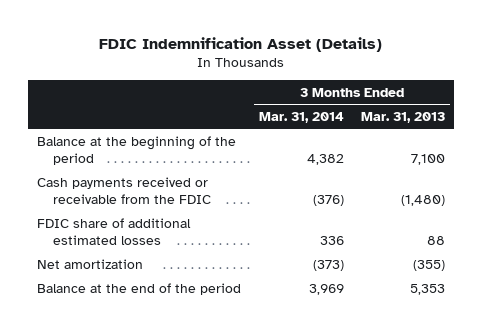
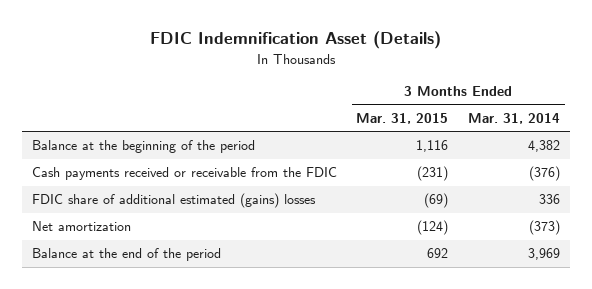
[361,111,446,123] Mar. 31, 2013 -> none
none -> [356,112,449,124] Mar. 31, 2015
[37,217,192,245] FDIC share of additional estimated losses -> [32,193,317,209] FDIC share of additional estimated (gains) losses

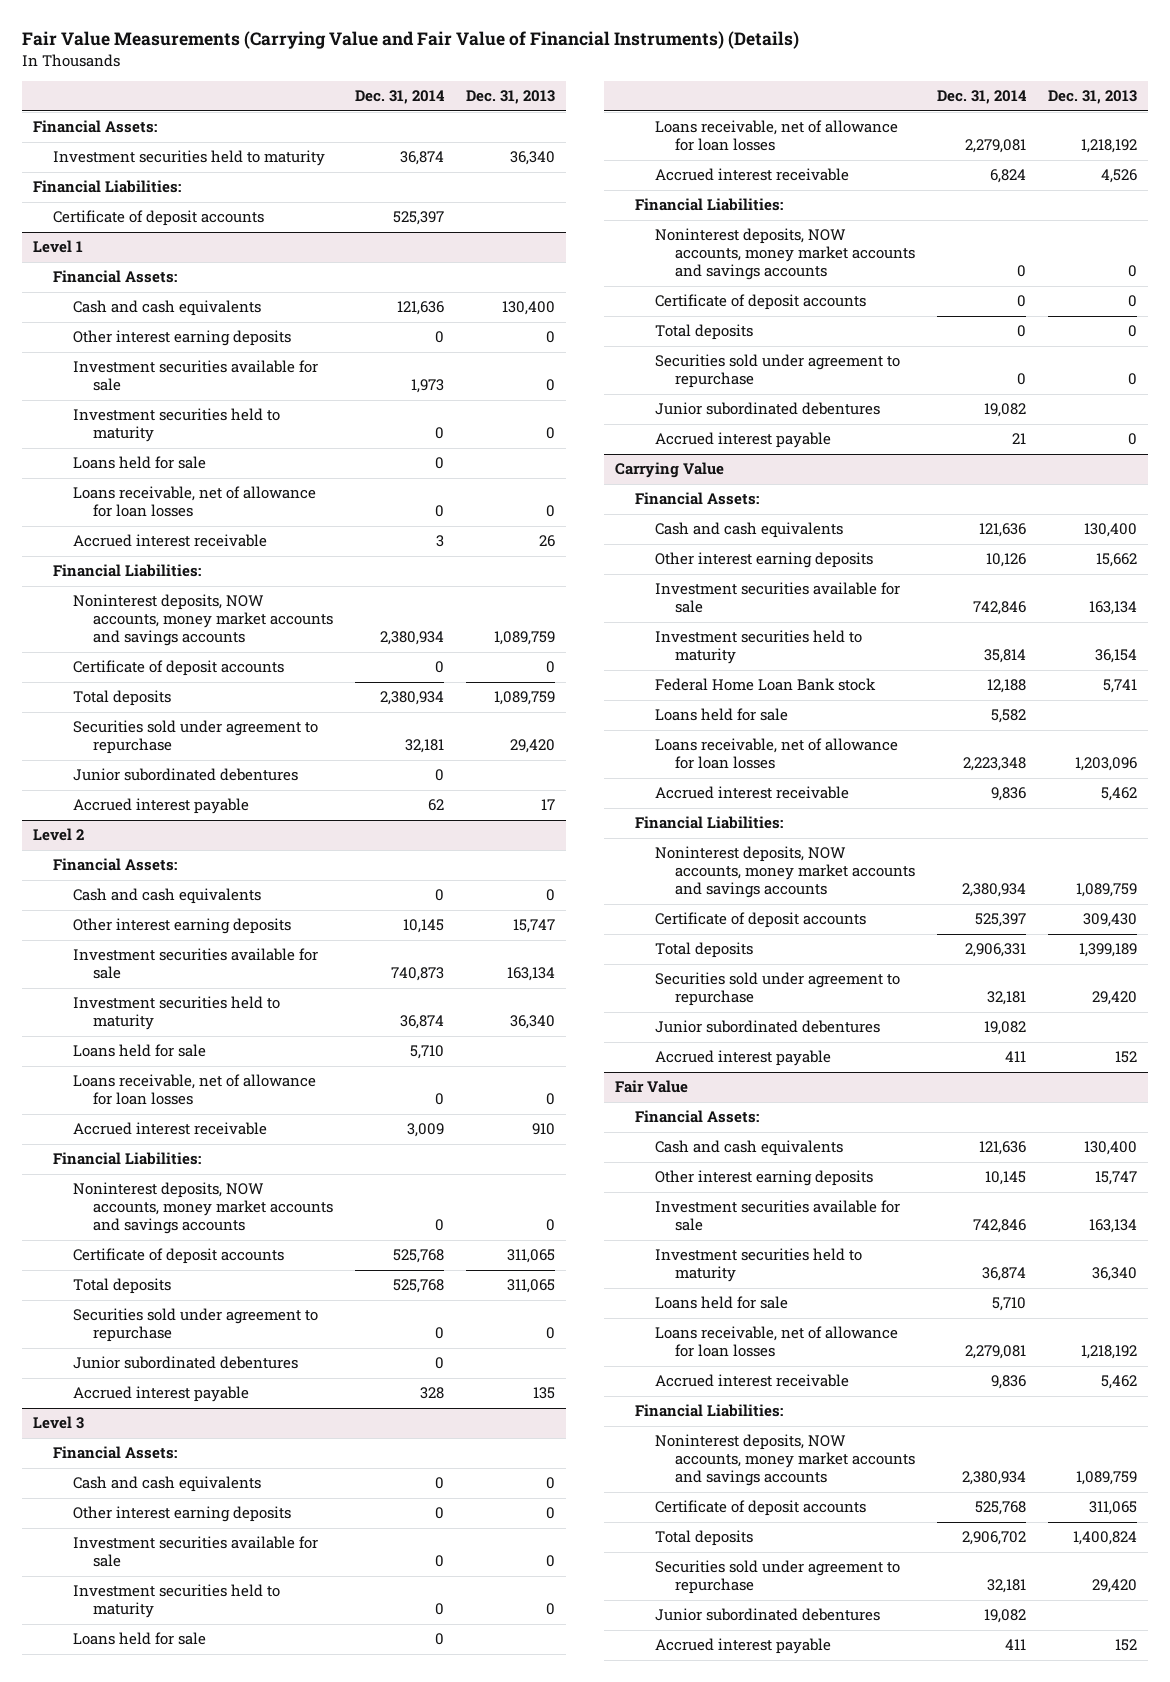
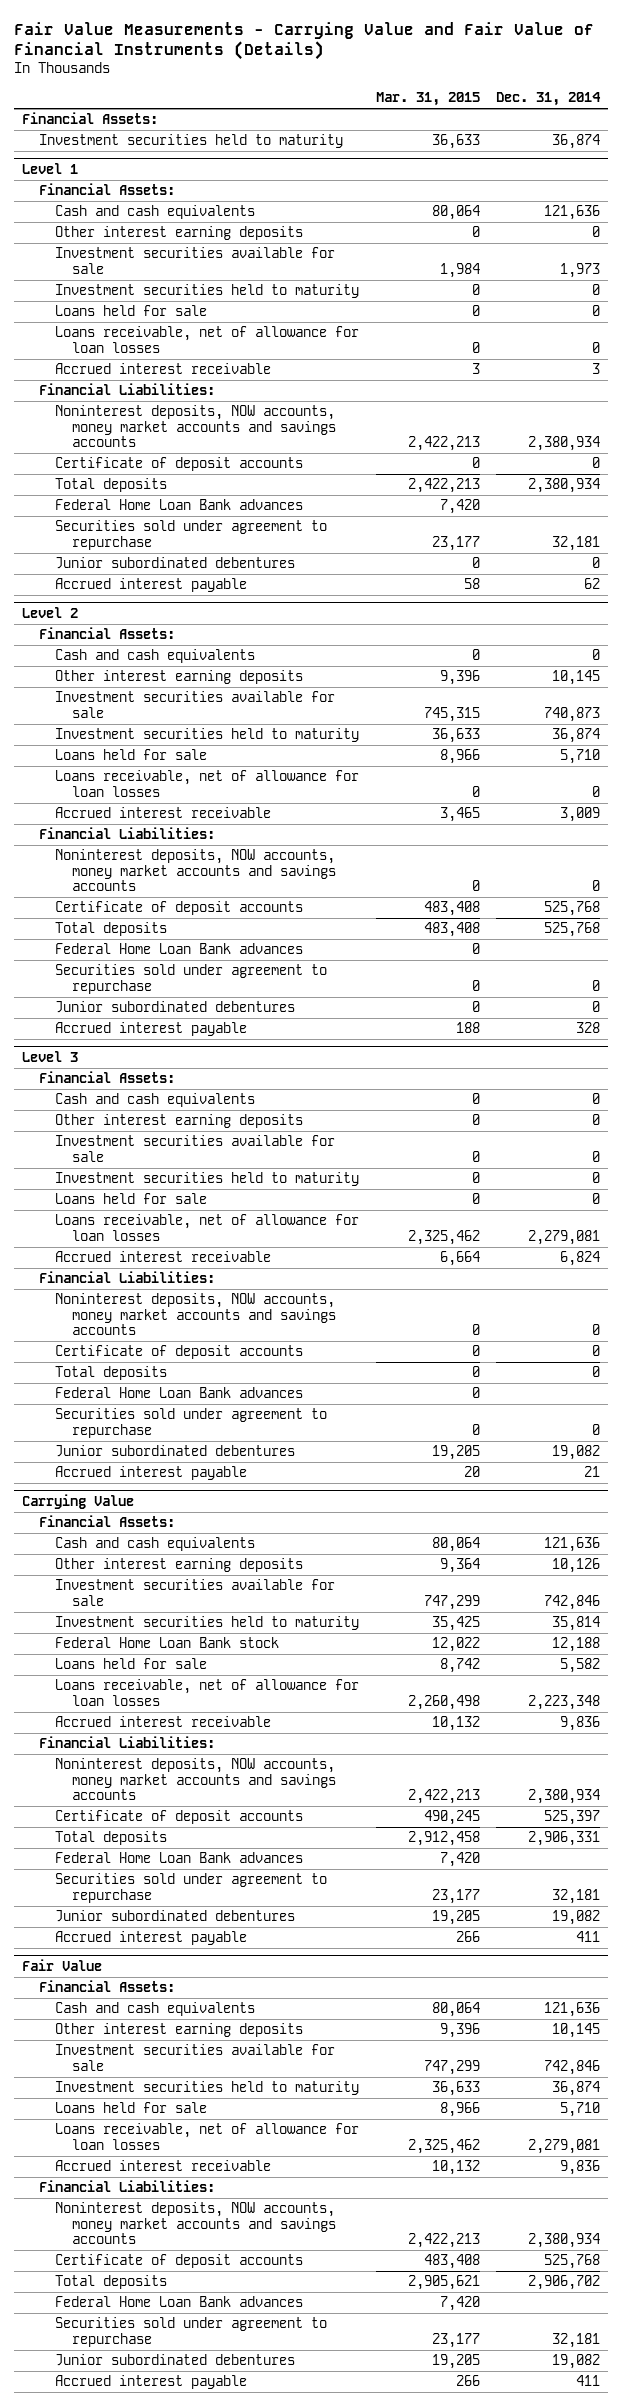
[21,31,799,50] Fair Value Measurements (Carrying Value and Fair Value of Financial Instruments) (Details) -> [13,21,594,61] Fair Value Measurements - Carrying Value and Fair Value of Financial Instruments (Details)
[465,90,555,105] Dec. 31, 2013 -> none
none -> [375,92,480,107] Mar. 31, 2015
[32,180,181,194] Financial Liabilities: -> none
[52,210,264,227] Certificate of deposit accounts -> none
none -> [55,499,304,511] Federal Home Loan Bank advances
none -> [55,943,304,955] Federal Home Loan Bank advances
none -> [55,1387,304,1399] Federal Home Loan Bank advances
none -> [55,1852,304,1864] Federal Home Loan Bank advances
none -> [55,2296,304,2308] Federal Home Loan Bank advances

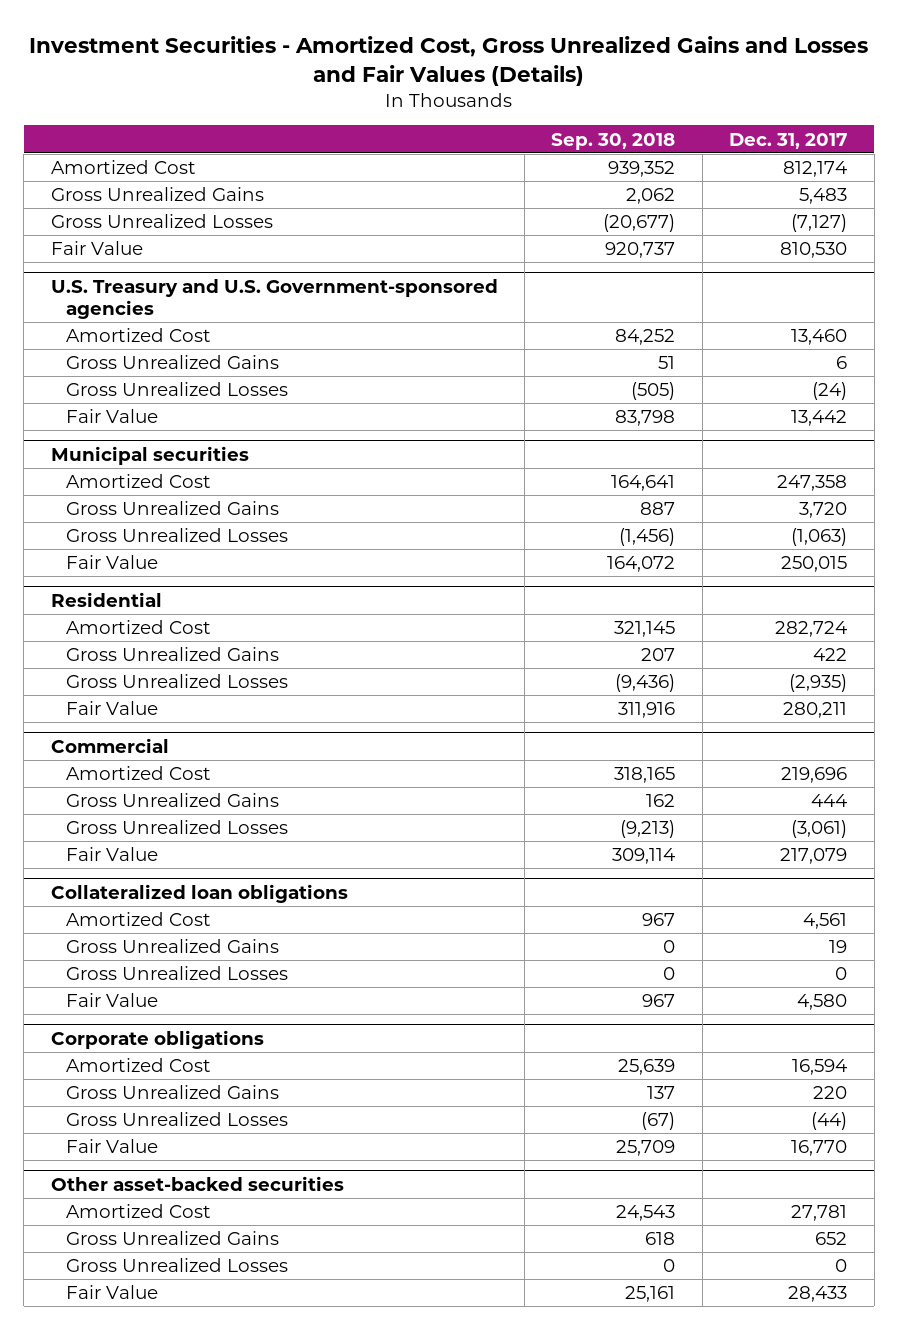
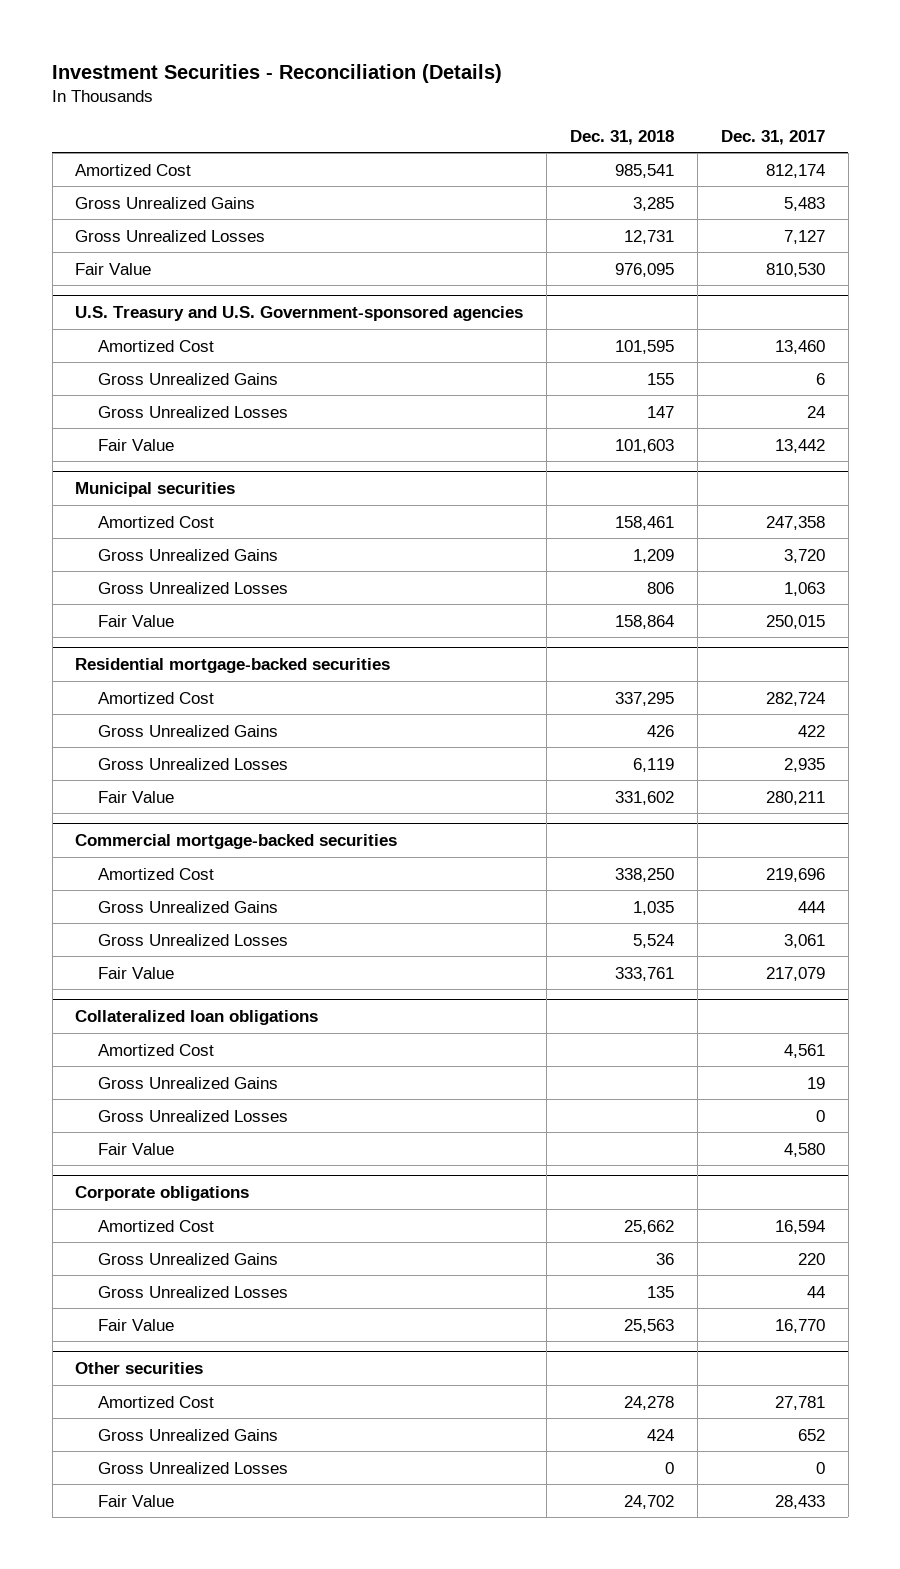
[28,35,868,86] Investment Securities - Amortized Cost, Gross Unrealized Gains and Losses and Fair Values (Details) -> [52,63,503,83] Investment Securities - Reconciliation (Details)
[551,132,676,150] Sep. 30, 2018 -> none
none -> [570,129,675,145] Dec. 31, 2018
[791,214,848,233] (7,127) -> [783,229,825,244] 7,127
[812,382,848,401] (24) -> [806,405,825,418] 24
[791,528,848,547] (1,063) -> [783,581,825,596] 1,063
[50,591,162,607] Residential -> [75,658,391,674] Residential mortgage-backed securities
[789,674,848,693] (2,935) -> [783,757,825,772] 2,935
[50,737,169,753] Commercial -> [75,834,398,850] Commercial mortgage-backed securities
[791,820,848,839] (3,061) -> [783,933,825,948] 3,061
[811,1112,848,1131] (44) -> [806,1285,825,1298] 44
[50,1175,344,1191] Other asset-backed securities -> [75,1362,204,1375] Other securities

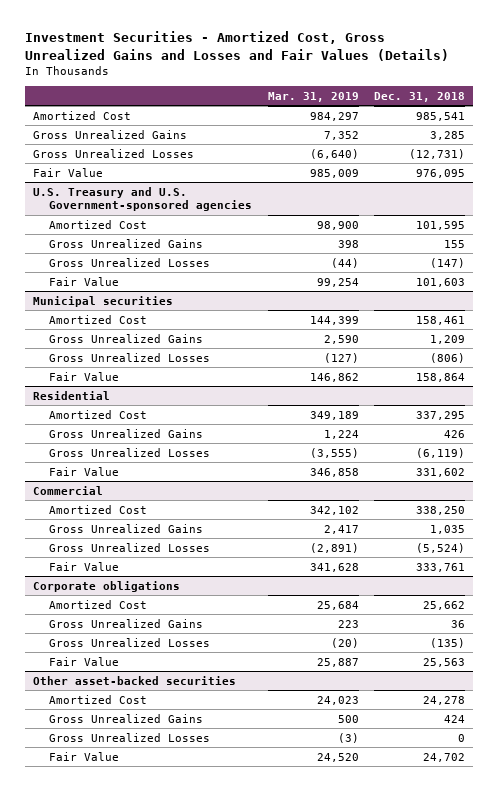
[52,63,503,83] Investment Securities - Reconciliation (Details) -> [24,31,449,61] Investment Securities - Amortized Cost, Gross Unrealized Gains and Losses and Fair Values (Details)
[720,129,825,145] Dec. 31, 2017 -> none
none -> [267,91,359,102] Mar. 31, 2019
[624,229,675,244] 12,731 -> [409,148,466,159] (12,731)
[647,405,675,418] 147 -> [430,257,466,268] (147)
[647,581,675,594] 806 -> [430,352,466,363] (806)
[75,658,391,674] Residential mortgage-backed securities -> [32,390,110,400] Residential
[633,757,675,772] 6,119 -> [416,447,466,458] (6,119)
[75,834,398,850] Commercial mortgage-backed securities -> [32,485,103,495] Commercial
[633,933,675,948] 5,524 -> [416,542,466,553] (5,524)
[75,1010,319,1026] Collateralized loan obligations -> none
[98,1043,215,1056] Amortized Cost -> none
[98,1076,279,1089] Gross Unrealized Gains -> none
[98,1109,289,1122] Gross Unrealized Losses -> none
[98,1142,175,1155] Fair Value -> none
[647,1285,675,1298] 135 -> [430,637,466,648] (135)
[75,1362,204,1375] Other securities -> [32,675,236,685] Other asset-backed securities

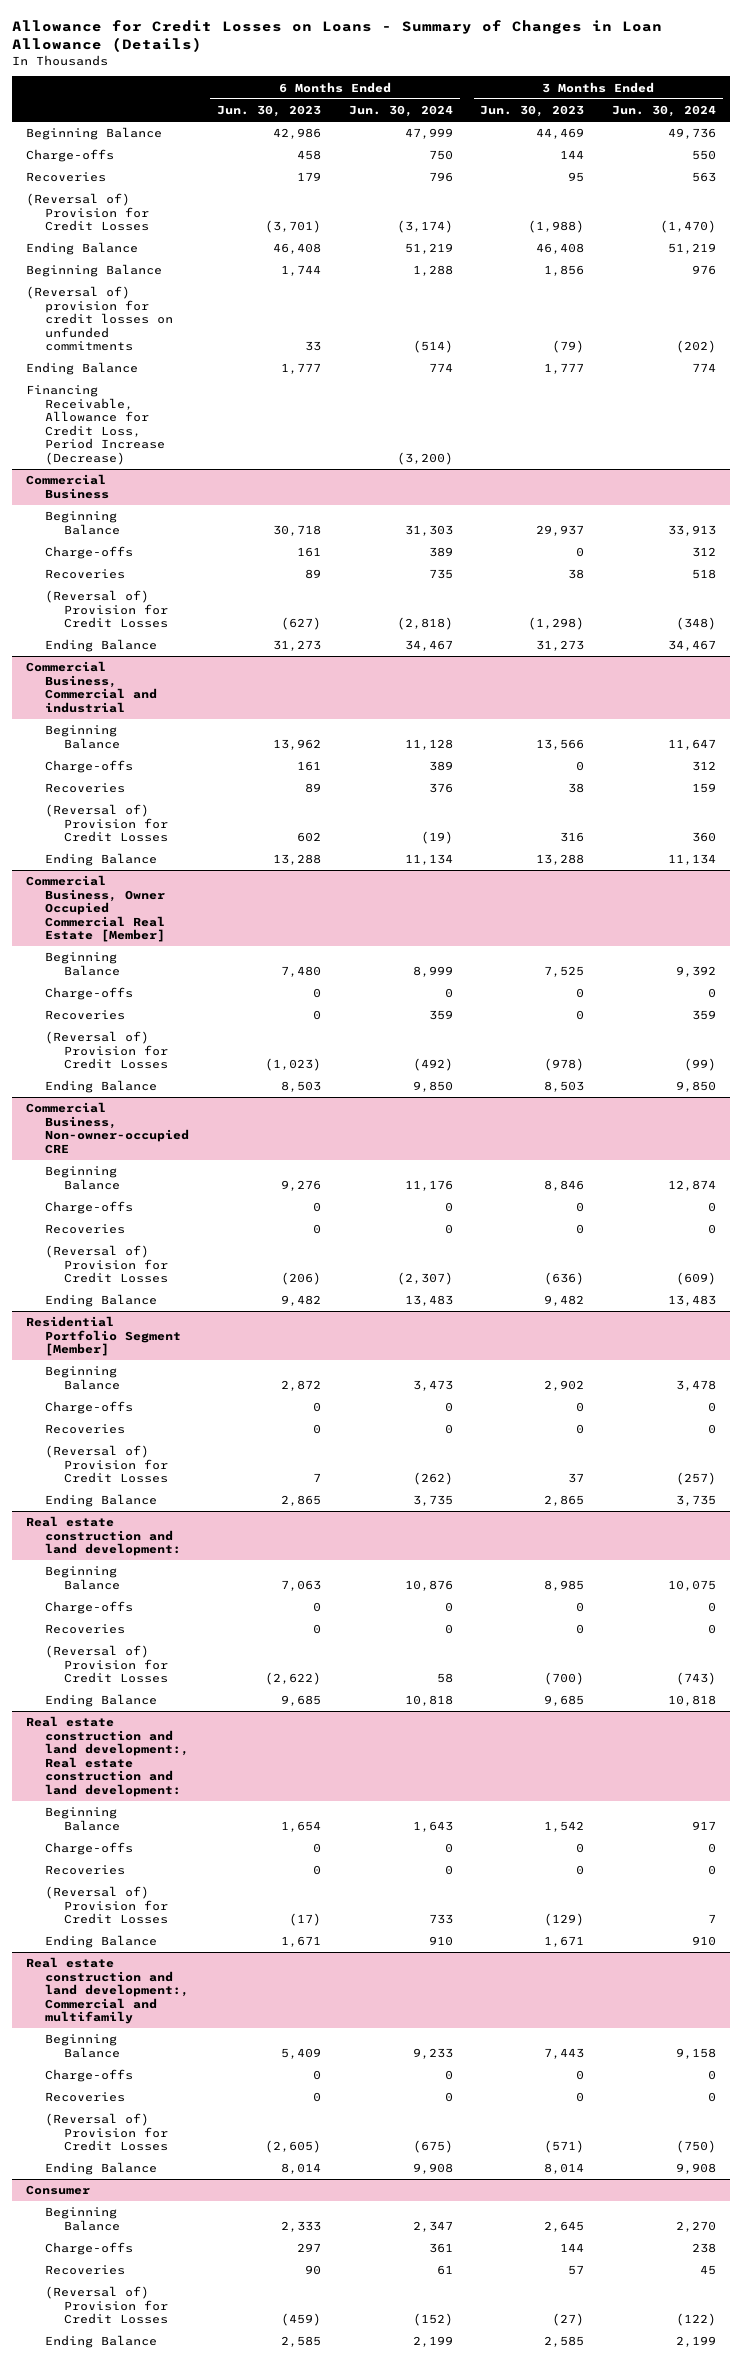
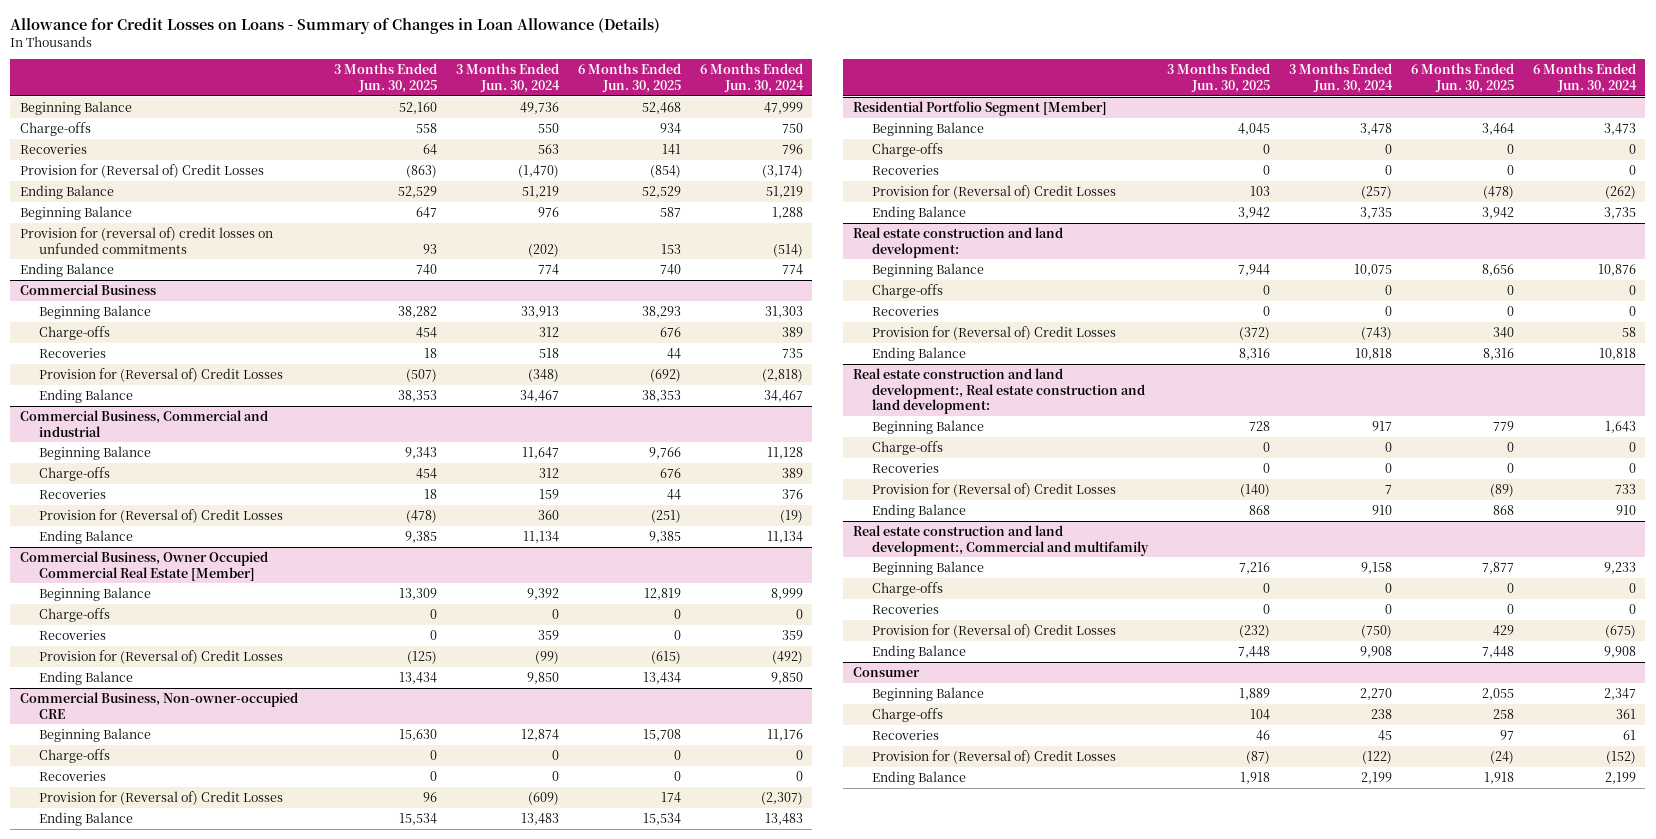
[216,105,321,118] Jun. 30, 2023 -> none
[480,105,585,118] Jun. 30, 2023 -> none
none -> [333,63,437,93] 3 Months Ended Jun. 30, 2025
none -> [577,63,681,93] 6 Months Ended Jun. 30, 2025
[26,193,149,232] (Reversal of) Provision for Credit Losses -> [19,163,264,178] Provision for (Reversal of) Credit Losses
[26,286,173,352] (Reversal of) provision for credit losses on unfunded commitments -> [19,226,273,254] Provision for (reversal of) credit losses on unfunded commitments
[26,385,165,465] Financing Receivable, Allowance for Credit Loss, Period Increase (Decrease) -> none
[44,590,168,629] (Reversal of) Provision for Credit Losses -> [39,367,284,382] Provision for (Reversal of) Credit Losses
[44,804,168,843] (Reversal of) Provision for Credit Losses -> [39,508,284,523] Provision for (Reversal of) Credit Losses
[44,1031,168,1070] (Reversal of) Provision for Credit Losses -> [39,649,284,664] Provision for (Reversal of) Credit Losses
[44,1245,168,1284] (Reversal of) Provision for Credit Losses -> [39,790,284,805] Provision for (Reversal of) Credit Losses
[44,1445,168,1484] (Reversal of) Provision for Credit Losses -> [872,184,1117,199] Provision for (Reversal of) Credit Losses
[44,1645,168,1684] (Reversal of) Provision for Credit Losses -> [872,325,1117,340] Provision for (Reversal of) Credit Losses
[44,1886,168,1925] (Reversal of) Provision for Credit Losses -> [872,482,1117,497] Provision for (Reversal of) Credit Losses
[44,2113,168,2152] (Reversal of) Provision for Credit Losses -> [872,623,1117,638] Provision for (Reversal of) Credit Losses
[44,2286,168,2325] (Reversal of) Provision for Credit Losses -> [872,749,1117,764] Provision for (Reversal of) Credit Losses

